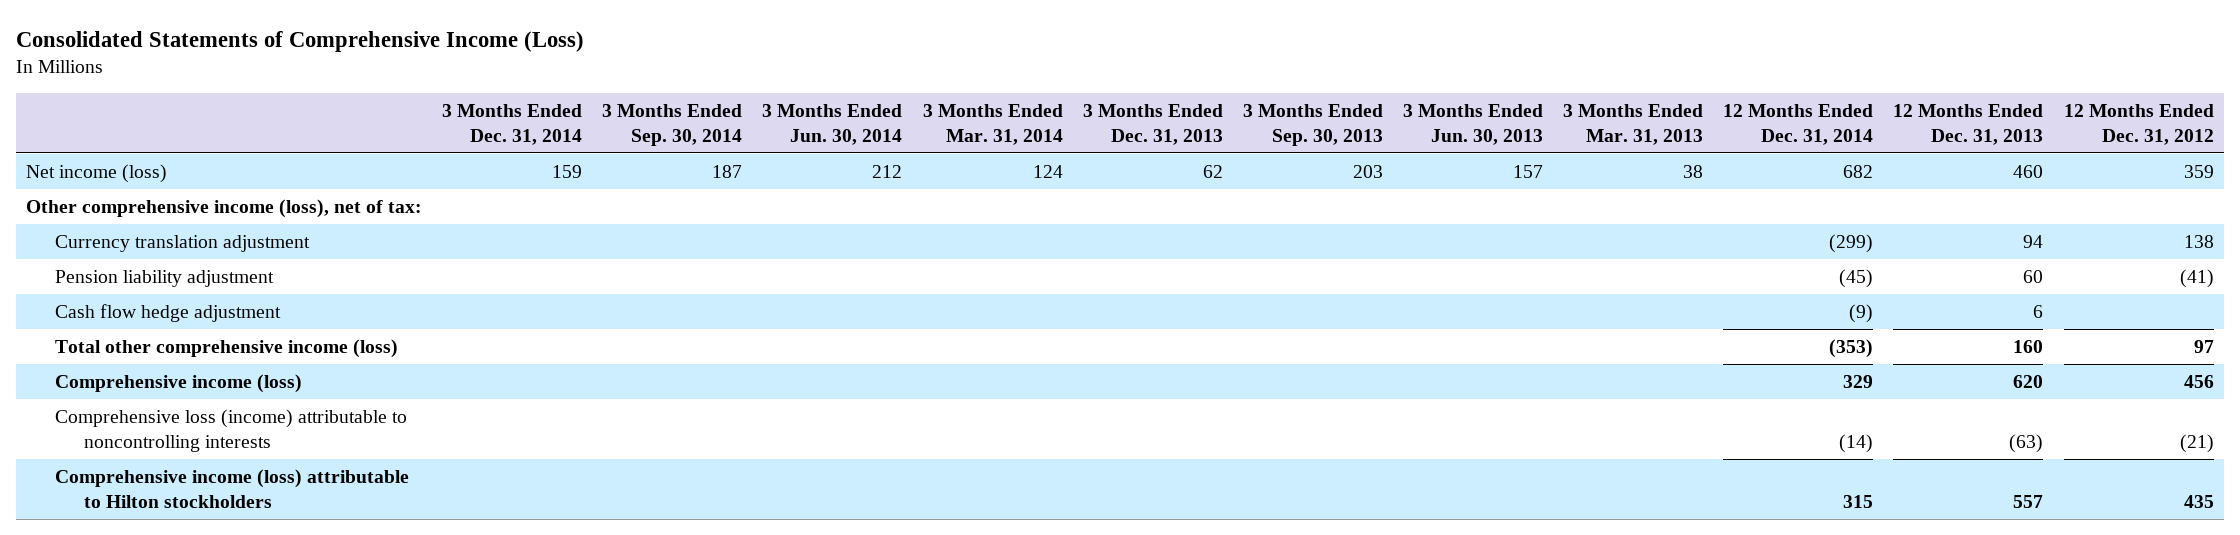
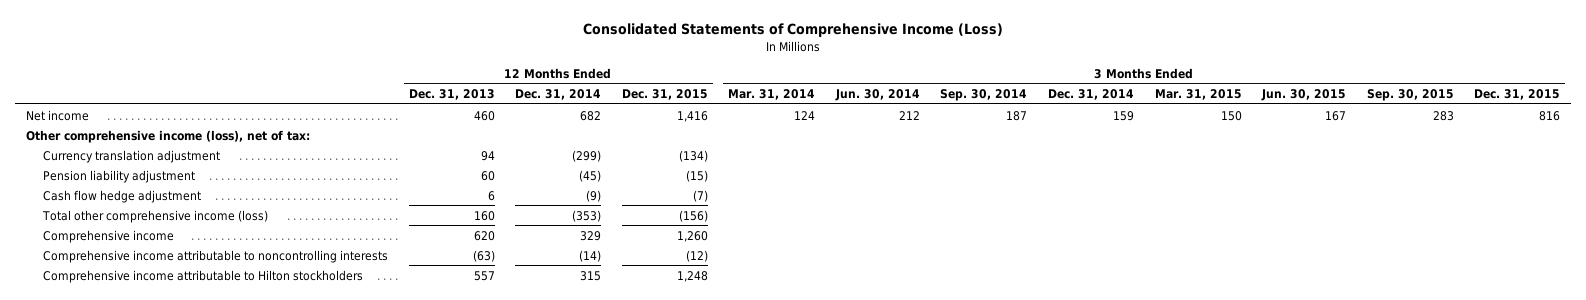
[1082,103,1223,145] 3 Months Ended Dec. 31, 2013 -> none
[1242,103,1383,146] 3 Months Ended Sep. 30, 2013 -> none
[1402,103,1543,145] 3 Months Ended Jun. 30, 2013 -> none
[1563,103,1704,145] 3 Months Ended Mar. 31, 2013 -> none
[2063,103,2214,145] 12 Months Ended Dec. 31, 2012 -> none
none -> [621,88,708,100] Dec. 31, 2015
none -> [1154,88,1242,100] Mar. 31, 2015
none -> [1261,88,1347,101] Jun. 30, 2015
none -> [1366,88,1454,101] Sep. 30, 2015
none -> [1474,88,1561,100] Dec. 31, 2015
[26,164,168,184] Net income (loss) -> [25,109,89,121] Net income
[55,374,303,394] Comprehensive income (loss) -> [43,229,175,243] Comprehensive income
[55,409,408,452] Comprehensive loss (income) attributable to noncontrolling interests -> [43,249,389,263] Comprehensive income attributable to noncontrolling interests
[55,469,410,508] Comprehensive income (loss) attributable to Hilton stockholders -> [43,269,364,283] Comprehensive income attributable to Hilton stockholders

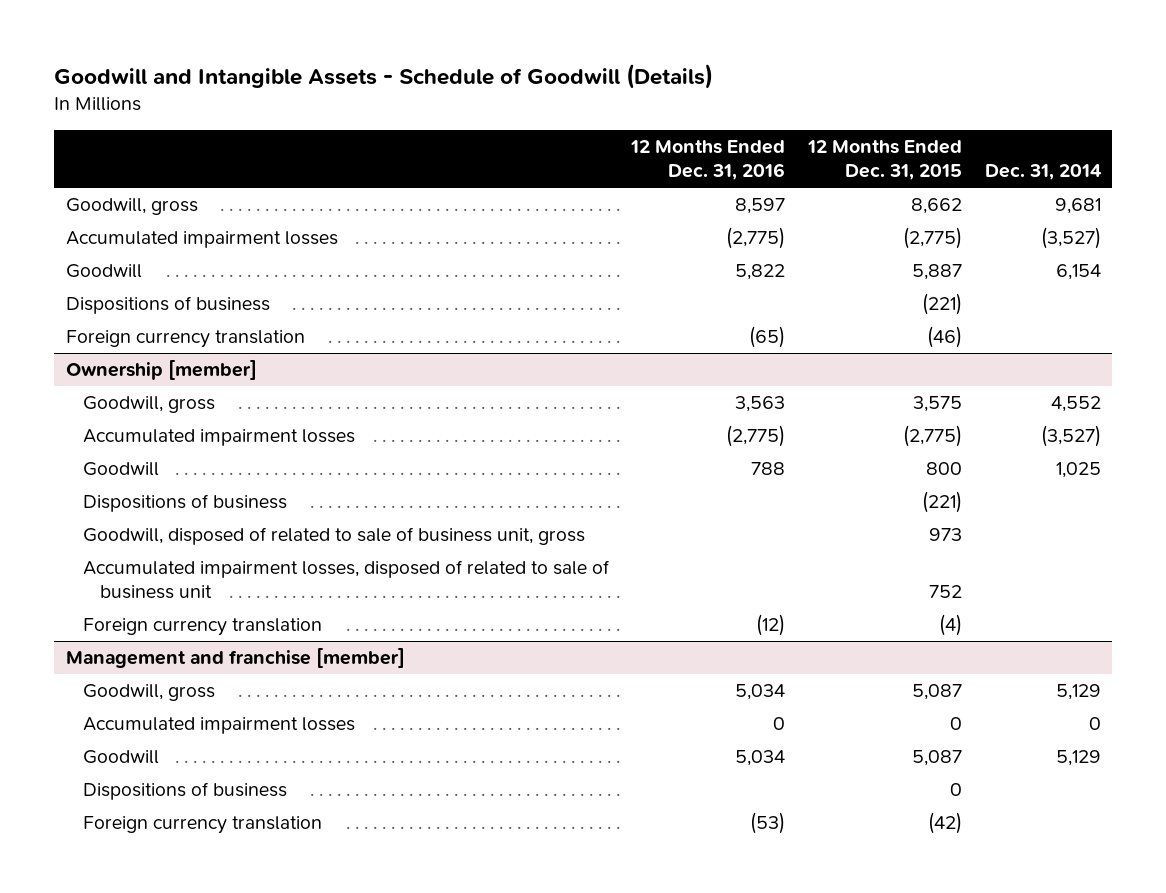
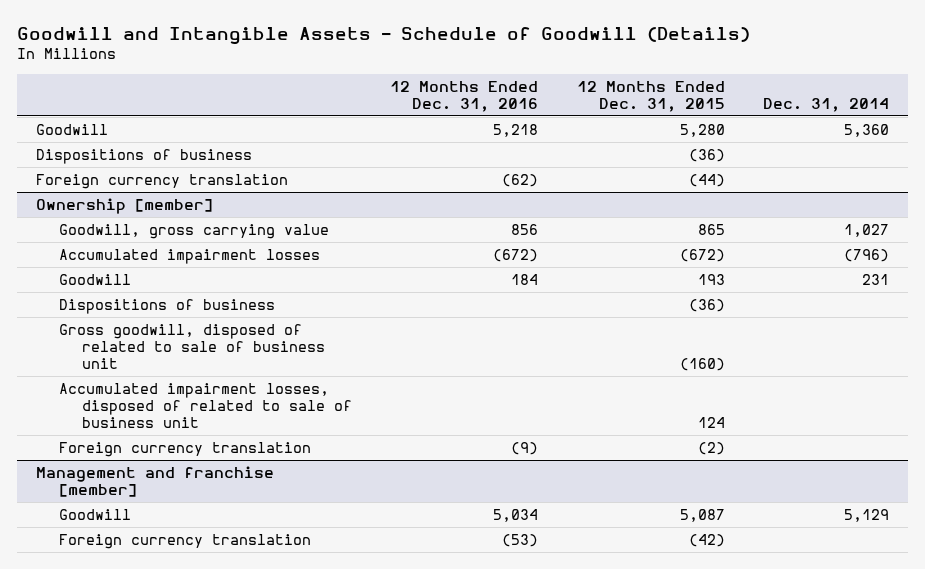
[65,197,198,215] Goodwill, gross -> none
[65,230,338,248] Accumulated impairment losses -> none
[735,263,786,280] 5,822 -> [493,123,539,137] 5,218
[912,263,963,280] 5,887 -> [679,123,725,137] 5,280
[1055,263,1101,280] 6,154 -> [844,123,890,137] 5,360
[922,292,963,315] (221) -> [688,148,725,162] (36)
[749,325,786,348] (65) -> [502,173,539,187] (62)
[927,325,963,348] (46) -> [688,173,725,187] (44)
[82,395,215,413] Goodwill, gross -> [59,223,330,239] Goodwill, gross carrying value
[735,395,786,412] 3,563 -> [511,223,539,235] 856
[913,395,963,412] 3,575 -> [697,223,725,235] 865
[1050,395,1101,412] 4,552 -> [844,223,890,237] 1,027
[726,424,786,447] (2,775) -> [493,248,539,262] (672)
[903,424,963,447] (2,775) -> [679,248,725,262] (672)
[1040,424,1101,447] (3,527) -> [844,248,890,262] (796)
[751,461,786,475] 788 -> [511,273,539,285] 184
[926,461,963,475] 800 -> [697,273,725,285] 193
[1055,461,1101,478] 1,025 -> [862,273,890,285] 231
[922,490,963,513] (221) -> [688,298,725,312] (36)
[82,526,585,545] Goodwill, disposed of related to sale of business unit, gross -> [59,323,325,370] Gross goodwill, disposed of related to sale of business unit
[929,527,963,541] 973 -> [679,358,725,372] (160)
[929,585,963,599] 752 -> [697,417,725,429] 124
[756,613,786,636] (12) -> [511,441,539,455] (9)
[939,613,963,636] (4) -> [697,441,725,455] (2)
[82,683,215,701] Goodwill, gross -> none
[82,716,355,734] Accumulated impairment losses -> none
[82,781,287,800] Dispositions of business -> none

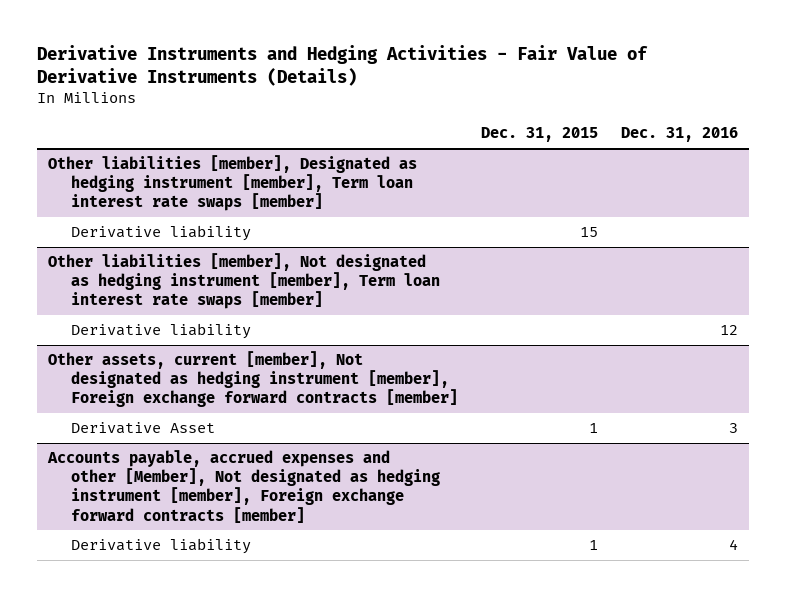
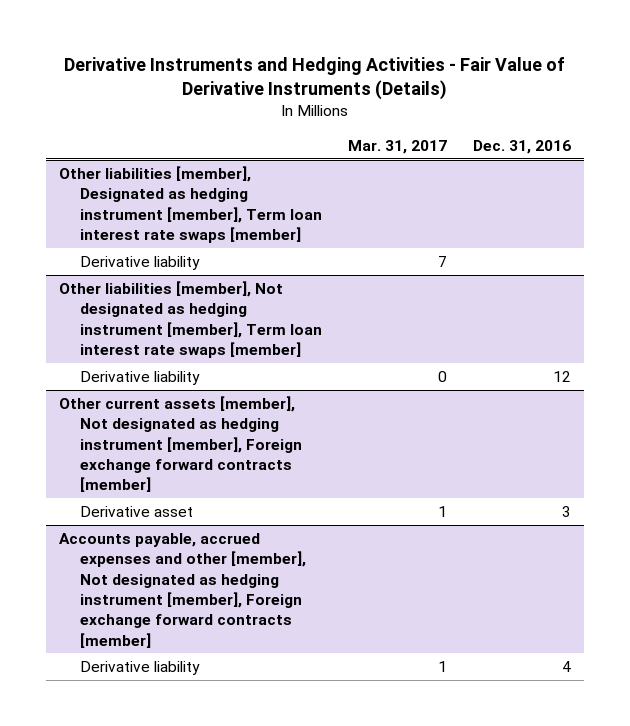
[480,127,598,143] Dec. 31, 2015 -> none
none -> [348,140,448,155] Mar. 31, 2017
[48,351,459,408] Other assets, current [member], Not designated as hedging instrument [member], Foreign exchange forward contracts [member] -> [59,395,303,493] Other current assets [member], Not designated as hedging instrument [member], Foreign exchange forward contracts [member]
[71,422,216,435] Derivative Asset -> [80,505,194,517] Derivative asset
[47,450,441,523] Accounts payable, accrued expenses and other [Member], Not designated as hedging instrument [member], Foreign exchange forward contracts [member] -> [59,532,307,648] Accounts payable, accrued expenses and other [member], Not designated as hedging instrument [member], Foreign exchange forward contracts [member]

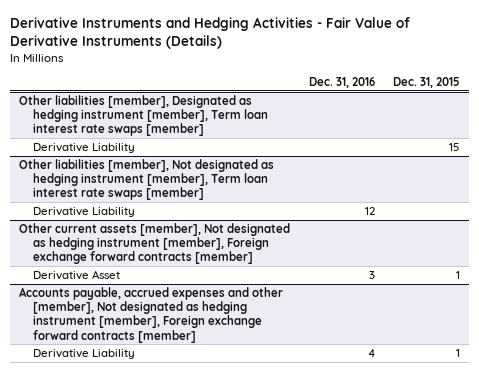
[348,140,448,155] Mar. 31, 2017 -> none
none -> [392,77,460,89] Dec. 31, 2015
[80,255,201,270] Derivative liability -> [33,142,136,153] Derivative Liability
[80,370,201,385] Derivative liability -> [33,206,136,217] Derivative Liability
[80,505,194,517] Derivative asset -> [33,269,121,280] Derivative Asset
[80,660,201,675] Derivative liability -> [33,348,136,359] Derivative Liability

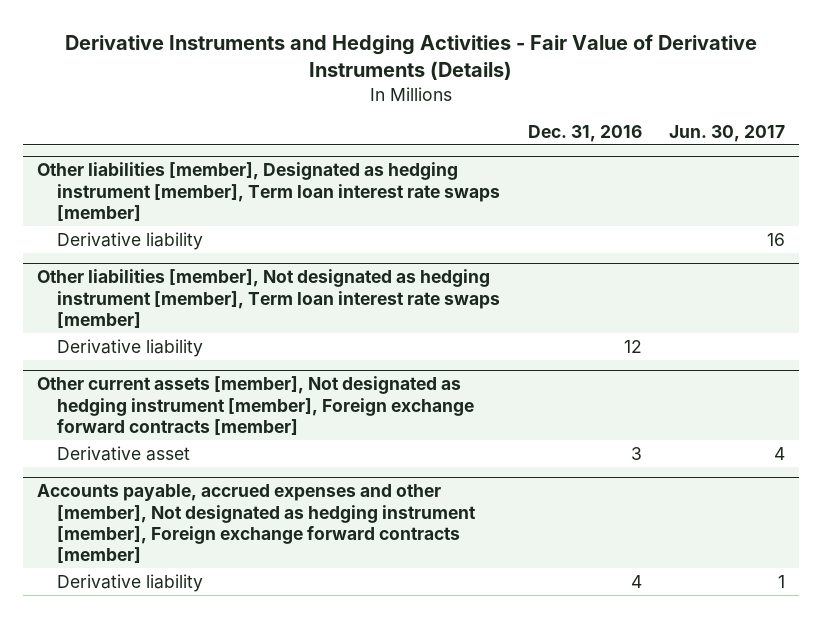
[392,77,460,89] Dec. 31, 2015 -> none
none -> [669,124,786,142] Jun. 30, 2017
[33,142,136,153] Derivative Liability -> [57,231,204,250] Derivative liability
[33,206,136,217] Derivative Liability -> [57,338,204,357] Derivative liability
[33,269,121,280] Derivative Asset -> [57,445,191,461] Derivative asset
[33,348,136,359] Derivative Liability -> [57,573,204,592] Derivative liability

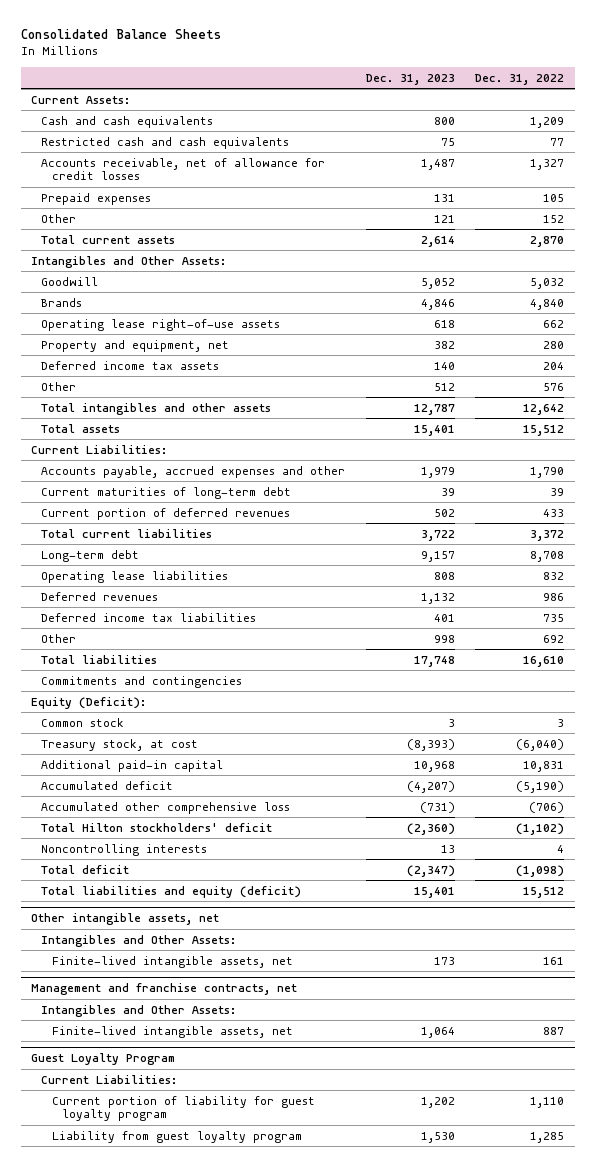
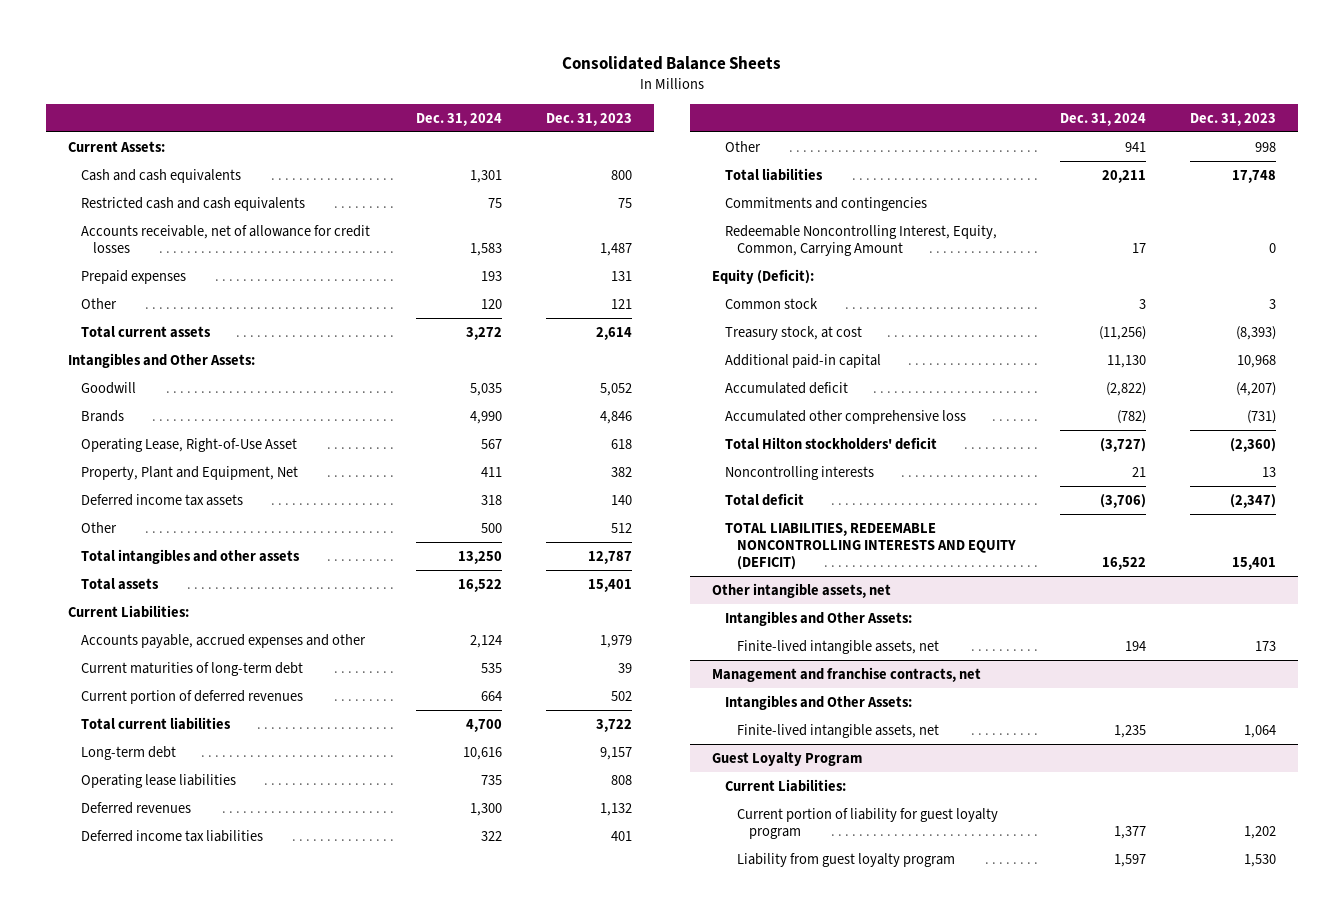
[475,73,565,85] Dec. 31, 2022 -> none
none -> [415,112,502,126] Dec. 31, 2024
[41,318,281,331] Operating lease right-of-use assets -> [80,437,297,452] Operating Lease, Right-of-Use Asset
[41,339,230,352] Property and equipment, net -> [80,465,298,480] Property, Plant and Equipment, Net
none -> [724,224,997,256] Redeemable Noncontrolling Interest, Equity, Common, Carrying Amount
[41,885,302,898] Total liabilities and equity (deficit) -> [724,522,1017,571] TOTAL LIABILITIES, REDEEMABLE NONCONTROLLING INTERESTS AND EQUITY (DEFICIT)

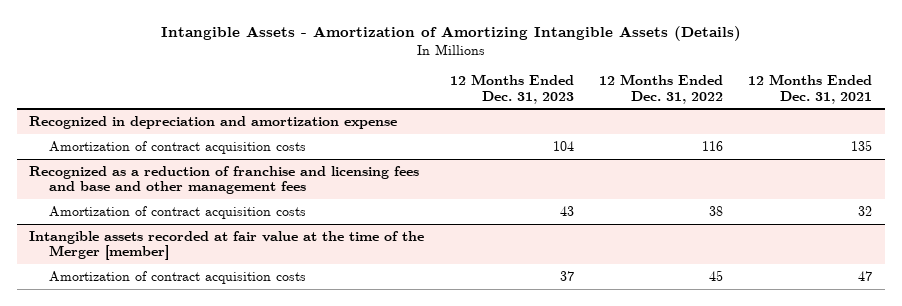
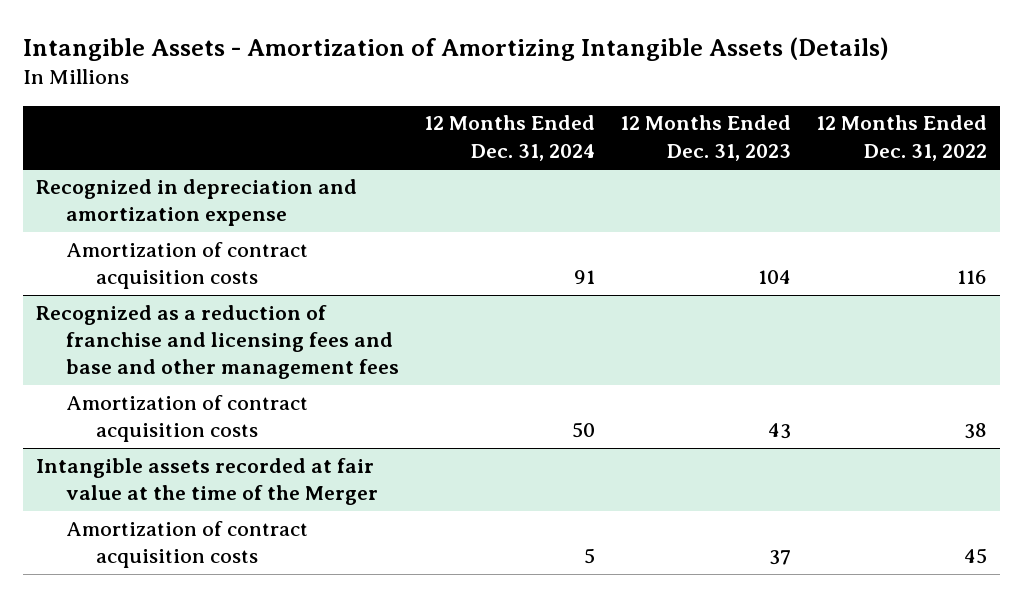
[748,74,873,104] 12 Months Ended Dec. 31, 2021 -> none
none -> [424,115,596,161] 12 Months Ended Dec. 31, 2024
[29,230,425,261] Intangible assets recorded at fair value at the time of the Merger [member] -> [35,457,378,506] Intangible assets recorded at fair value at the time of the Merger

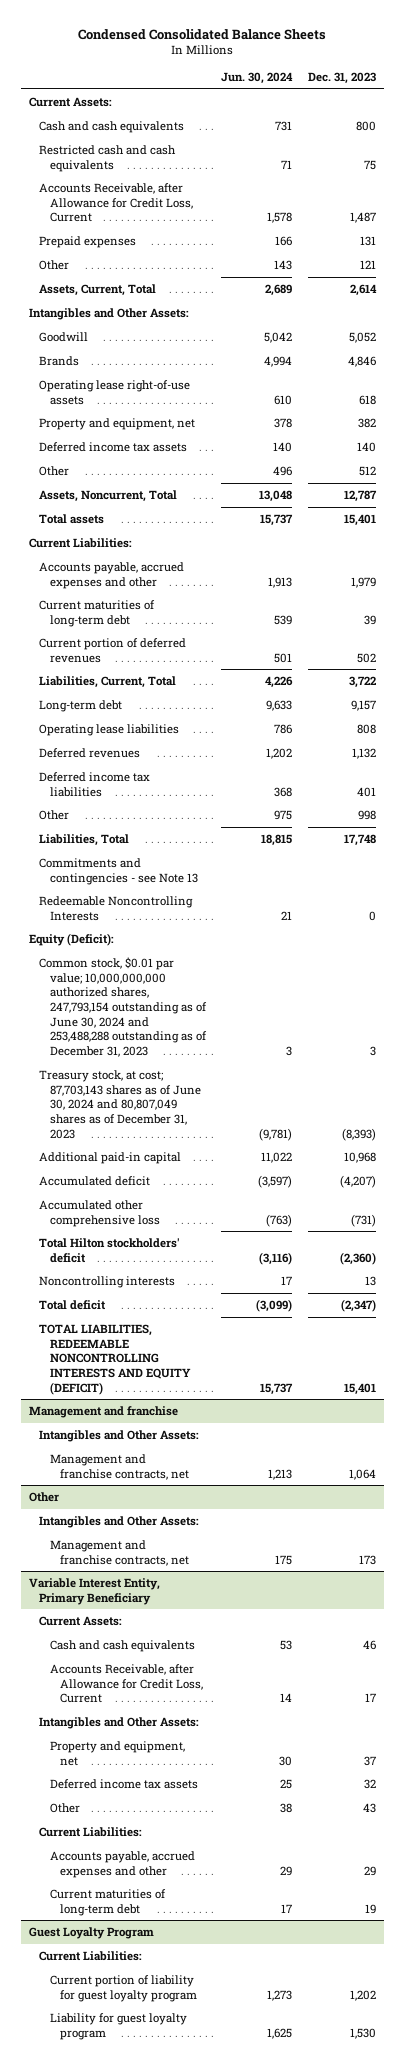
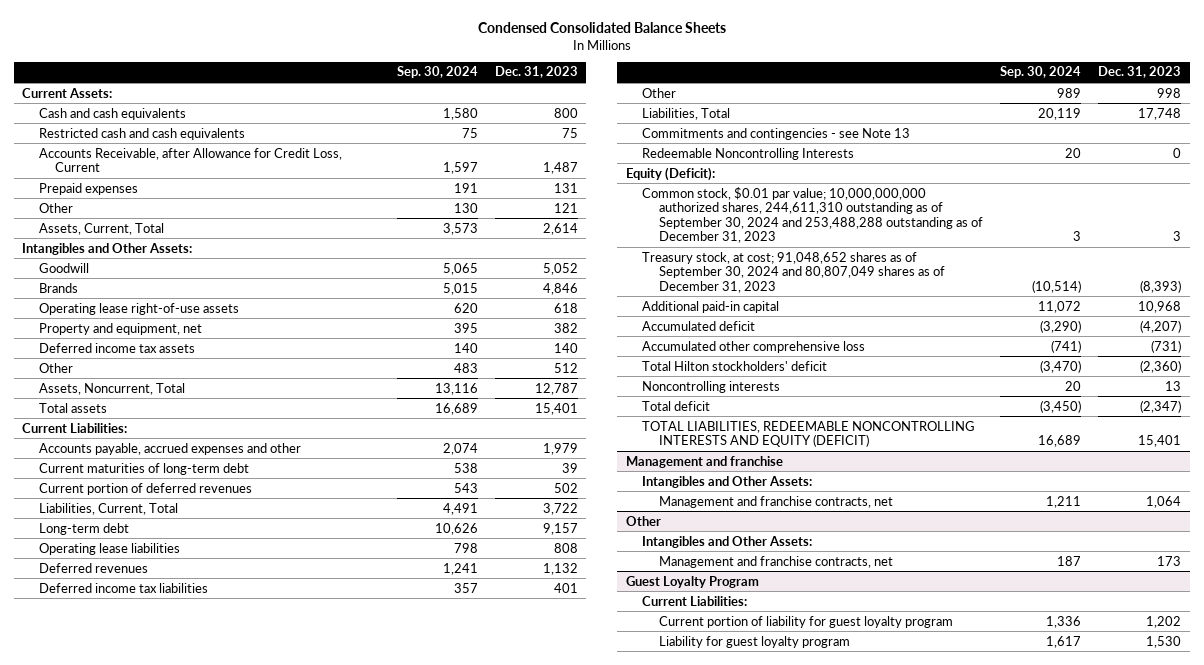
[221,72,294,85] Jun. 30, 2024 -> none
none -> [396,66,478,79] Sep. 30, 2024
[39,956,207,1058] Common stock, $0.01 par value; 10,000,000,000 authorized shares, 247,793,154 outstanding as of June 30, 2024 and 253,488,288 outstanding as of December 31, 2023 -> [642,186,983,244] Common stock, $0.01 par value; 10,000,000,000 authorized shares, 244,611,310 outstanding as of September 30, 2024 and 253,488,288 outstanding as of December 31, 2023
[39,1069,201,1139] Treasury stock, at cost; 87,703,143 shares as of June 30, 2024 and 80,807,049 shares as of December 31, 2023 -> [642,251,945,293] Treasury stock, at cost; 91,048,652 shares as of September 30, 2024 and 80,807,049 shares as of December 31, 2023
[28,1577,160,1605] Variable Interest Entity, Primary Beneficiary -> none
[39,1615,123,1626] Current Assets: -> none
[49,1639,195,1652] Cash and cash equivalents -> none
[49,1663,204,1704] Accounts Receivable, after Allowance for Credit Loss, Current -> none
[39,1716,200,1729] Intangibles and Other Assets: -> none
[49,1740,185,1766] Property and equipment, net -> none
[49,1778,198,1789] Deferred income tax assets -> none
[49,1802,80,1813] Other -> none
[39,1826,143,1837] Current Liabilities: -> none
[49,1850,195,1878] Accounts payable, accrued expenses and other -> none
[49,1888,166,1916] Current maturities of long-term debt -> none

